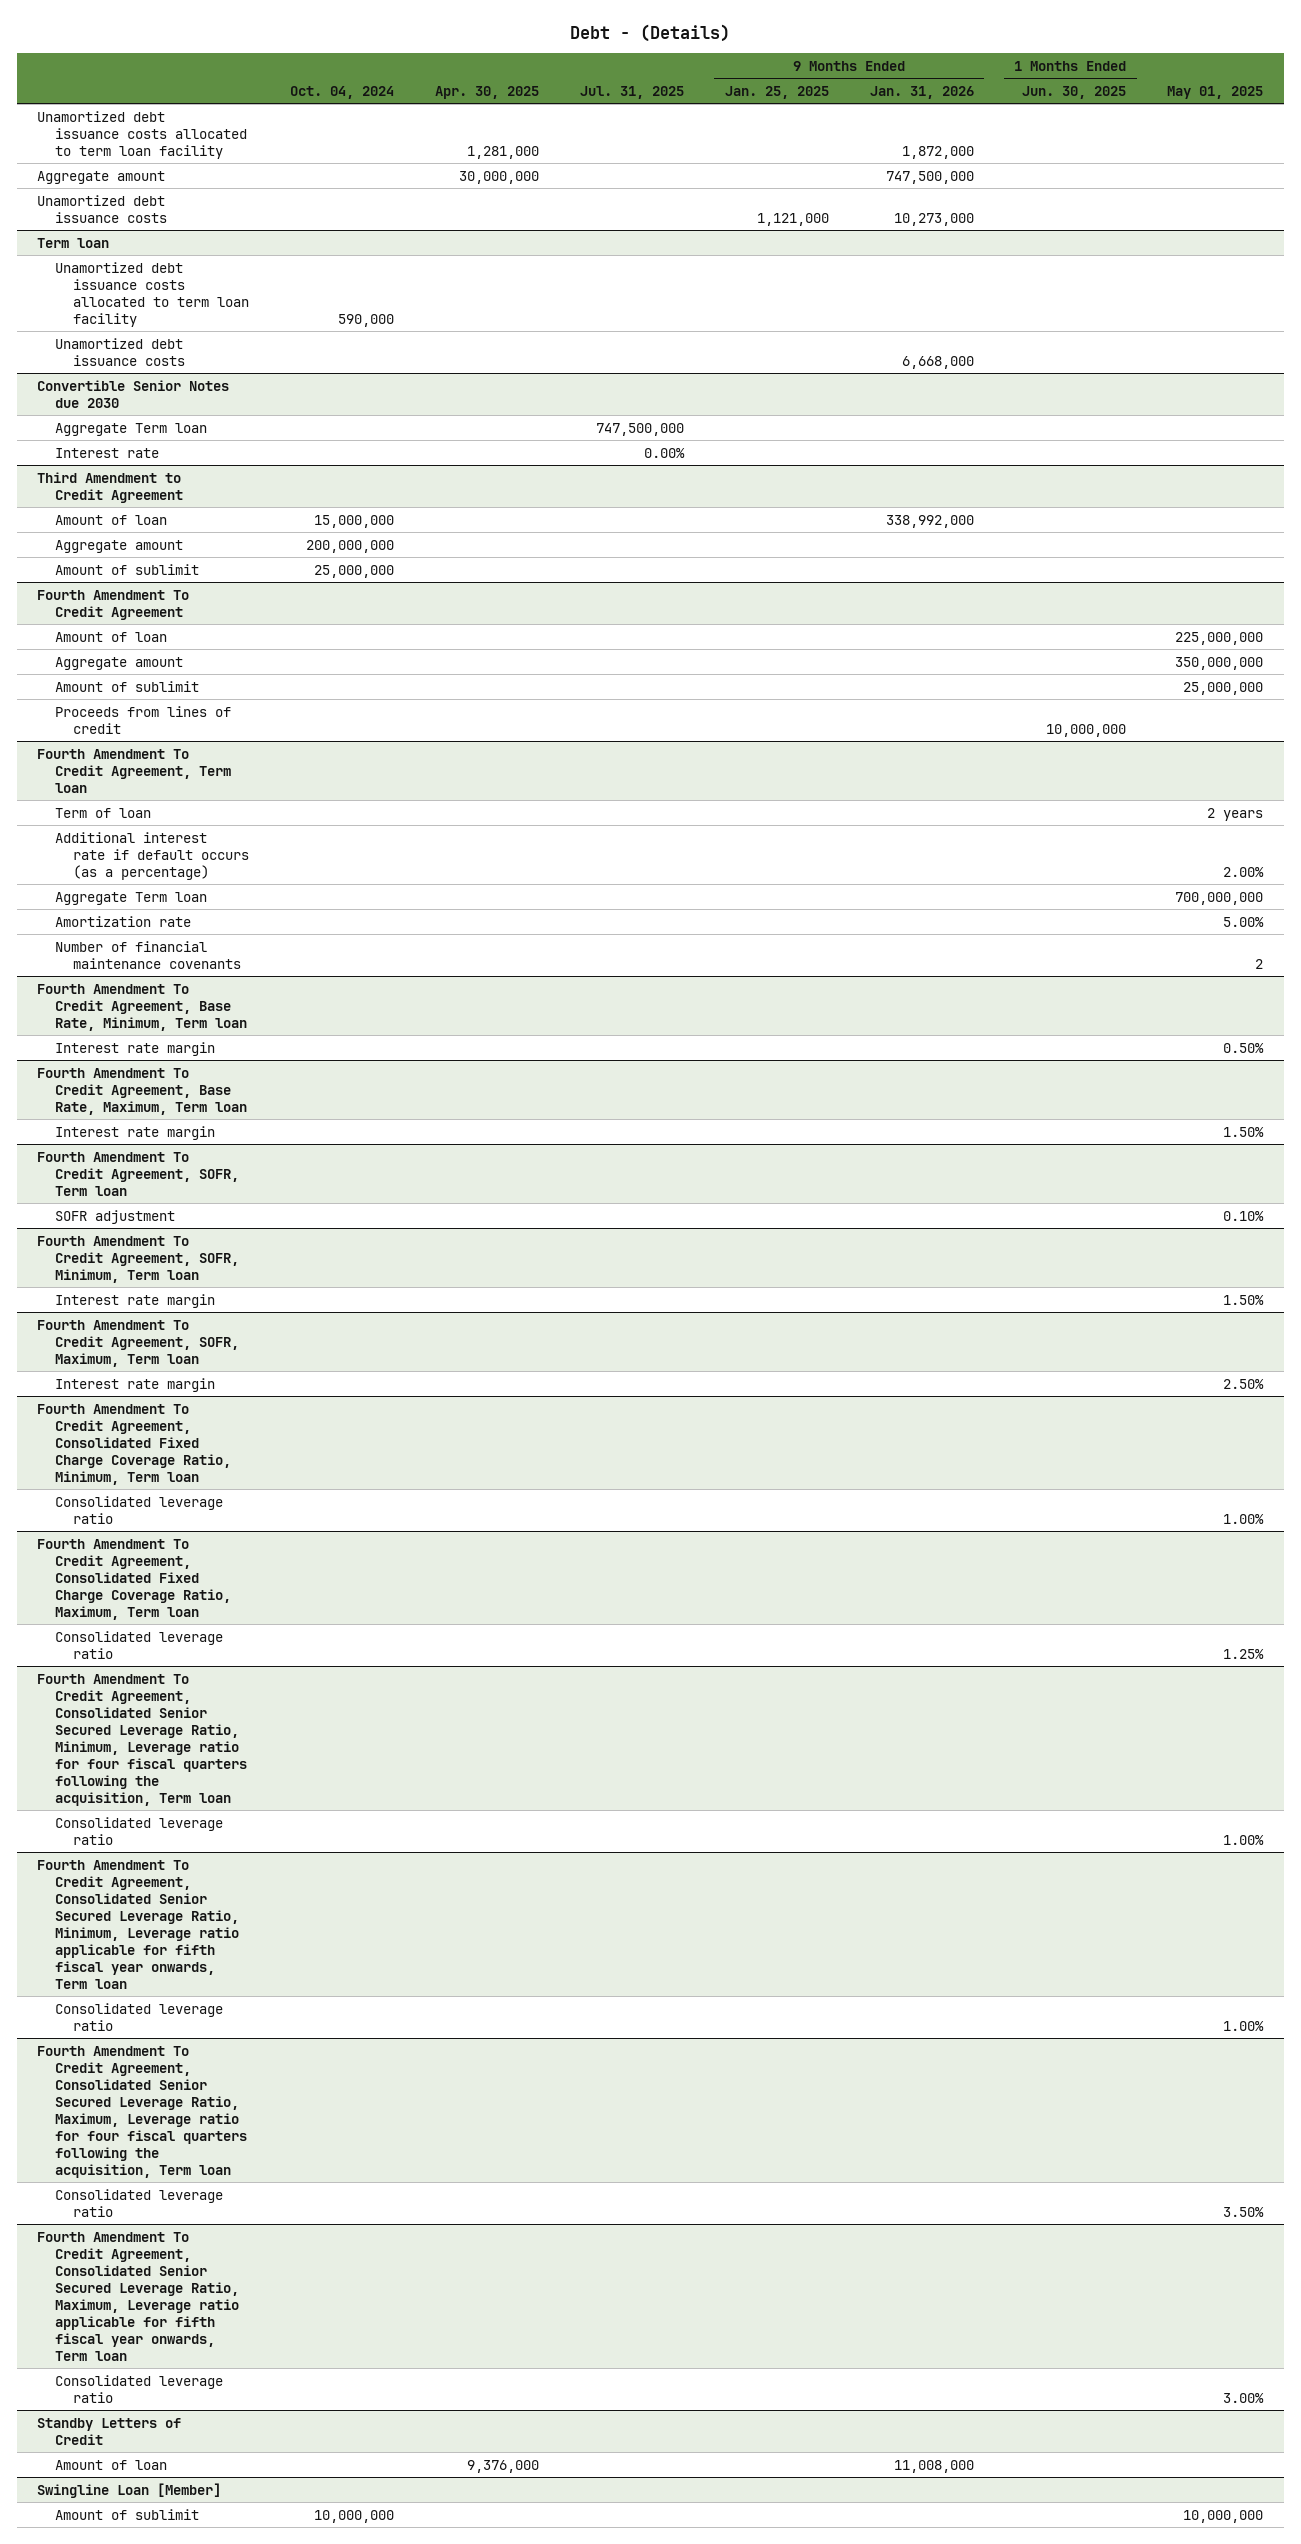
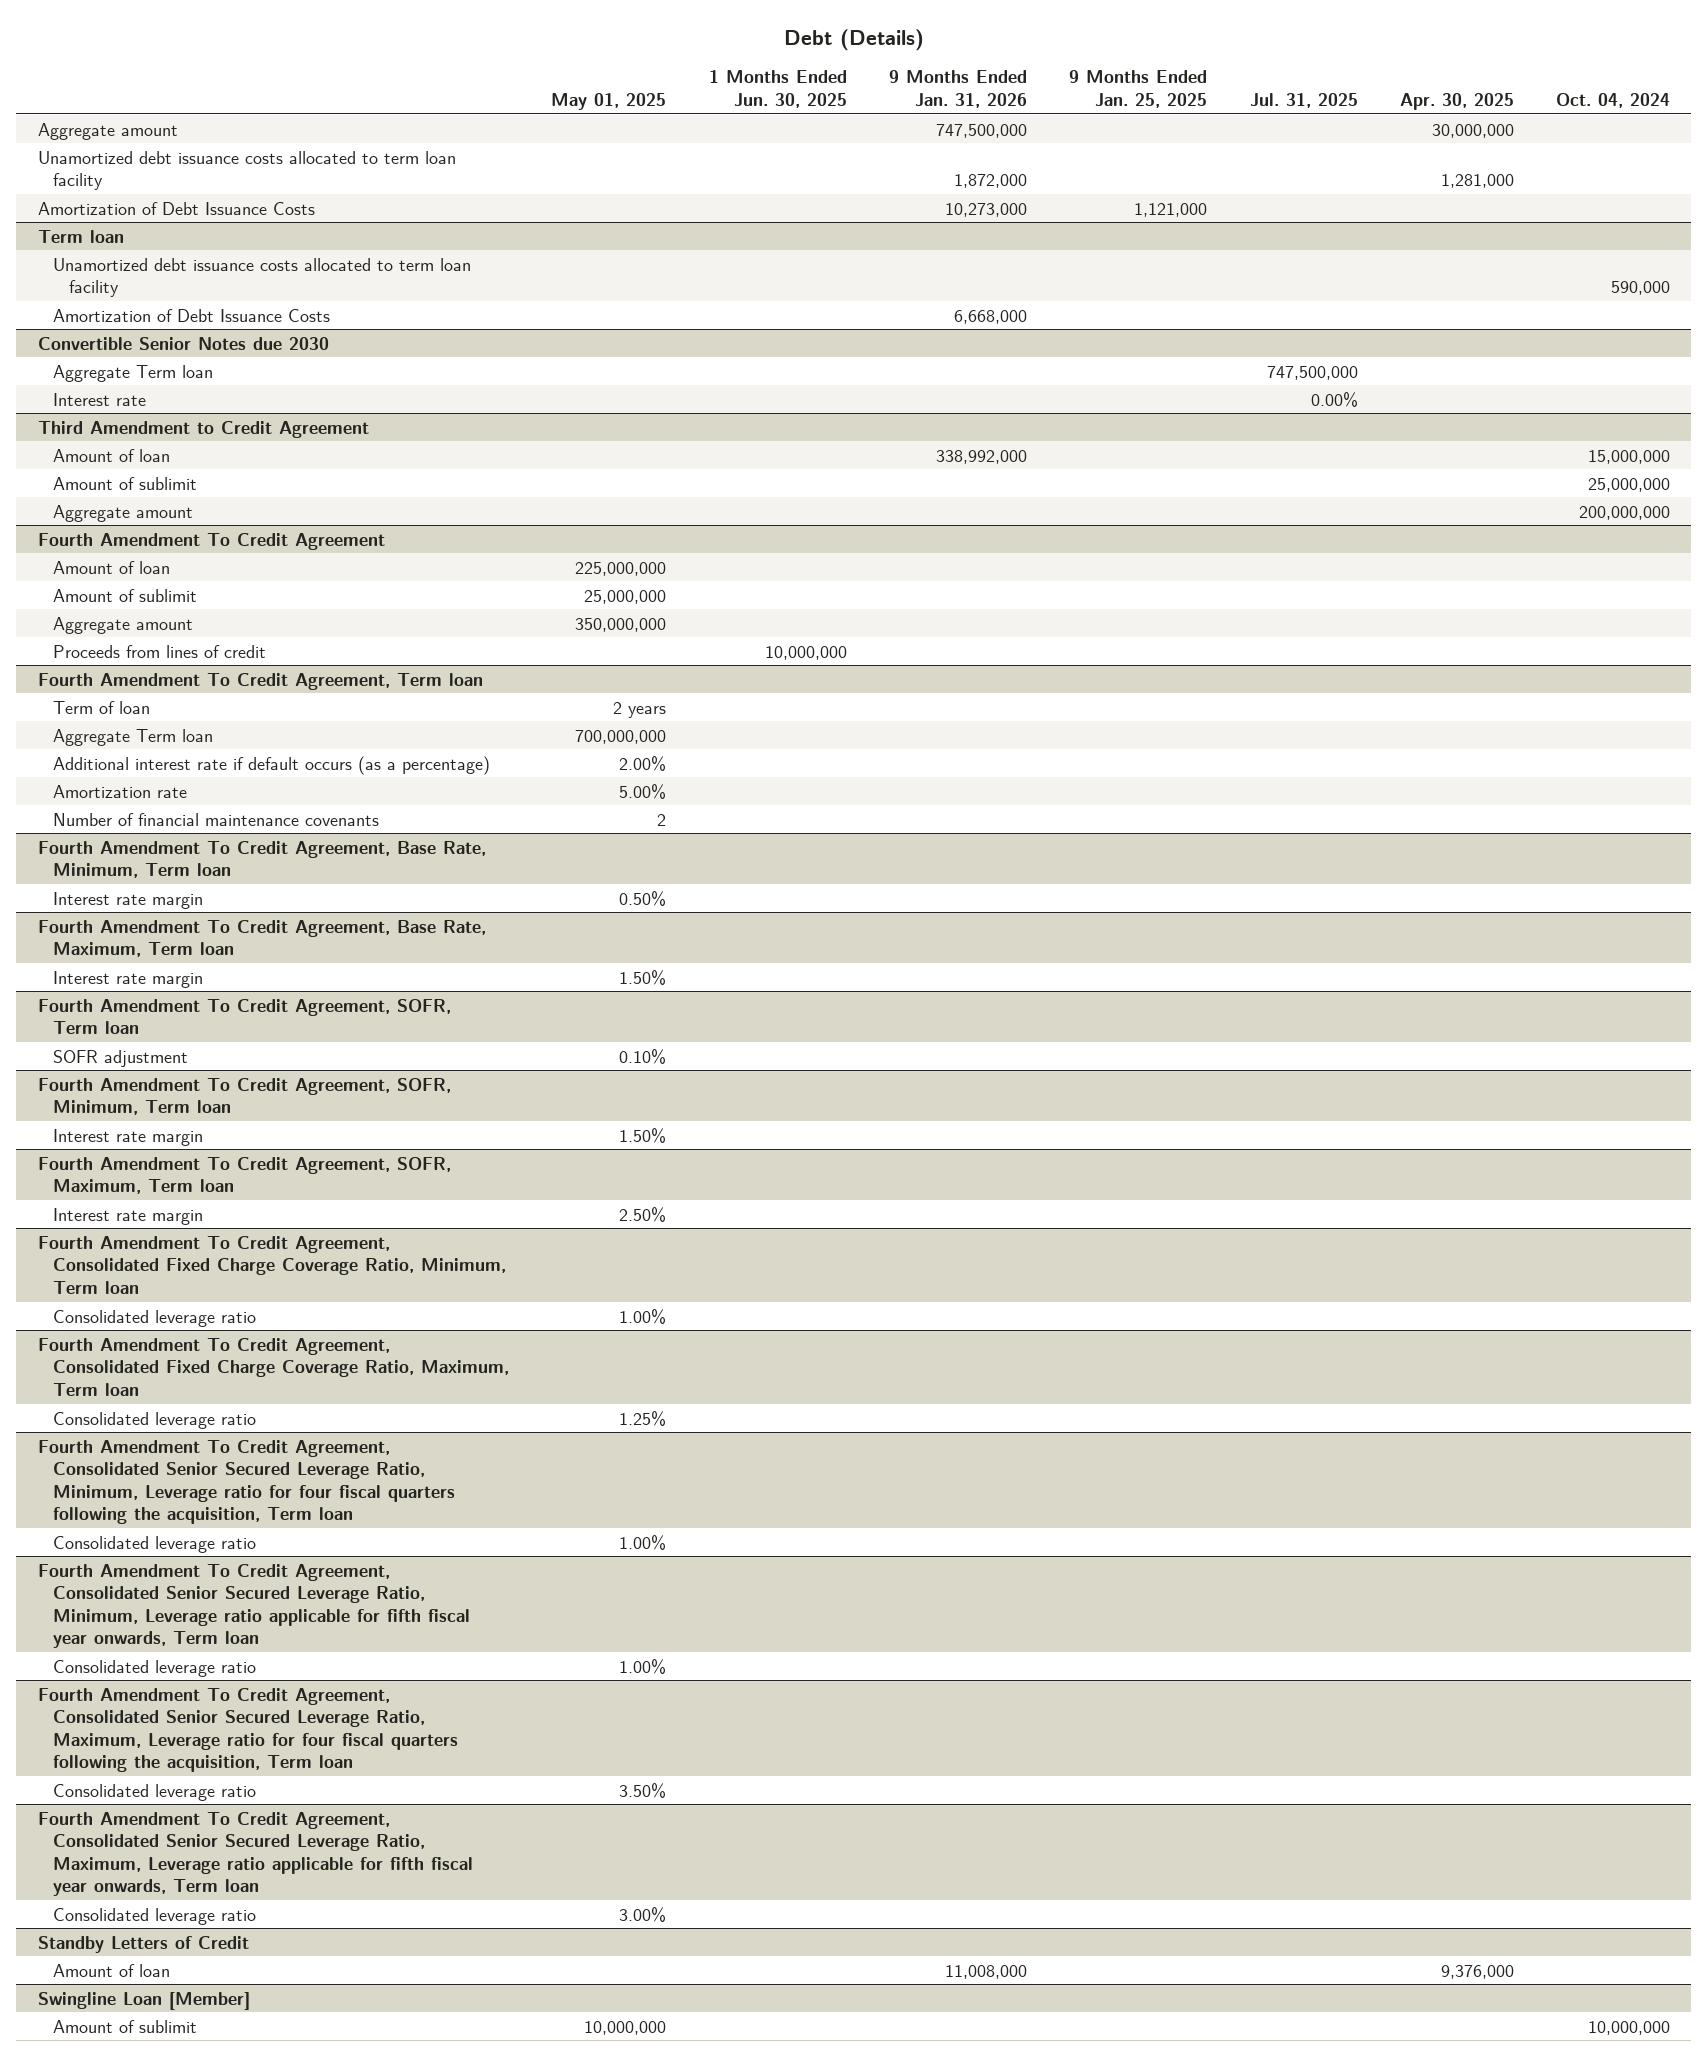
[570,23,731,42] Debt - (Details) -> [783,28,924,51] Debt (Details)
[37,110,248,159] Unamortized debt issuance costs allocated to term loan facility -> [37,150,456,191] Unamortized debt issuance costs allocated to term loan facility
[37,194,168,223] Unamortized debt issuance costs -> [37,201,315,215] Amortization of Debt Issuance Costs
[55,337,185,366] Unamortized debt issuance costs -> [53,308,331,322] Amortization of Debt Issuance Costs
[55,539,184,553] Aggregate amount -> [53,504,194,522] Aggregate amount
[55,656,184,670] Aggregate amount -> [53,616,194,634] Aggregate amount
[55,831,249,880] Additional interest rate if default occurs (as a percentage) -> [53,755,491,775] Additional interest rate if default occurs (as a percentage)

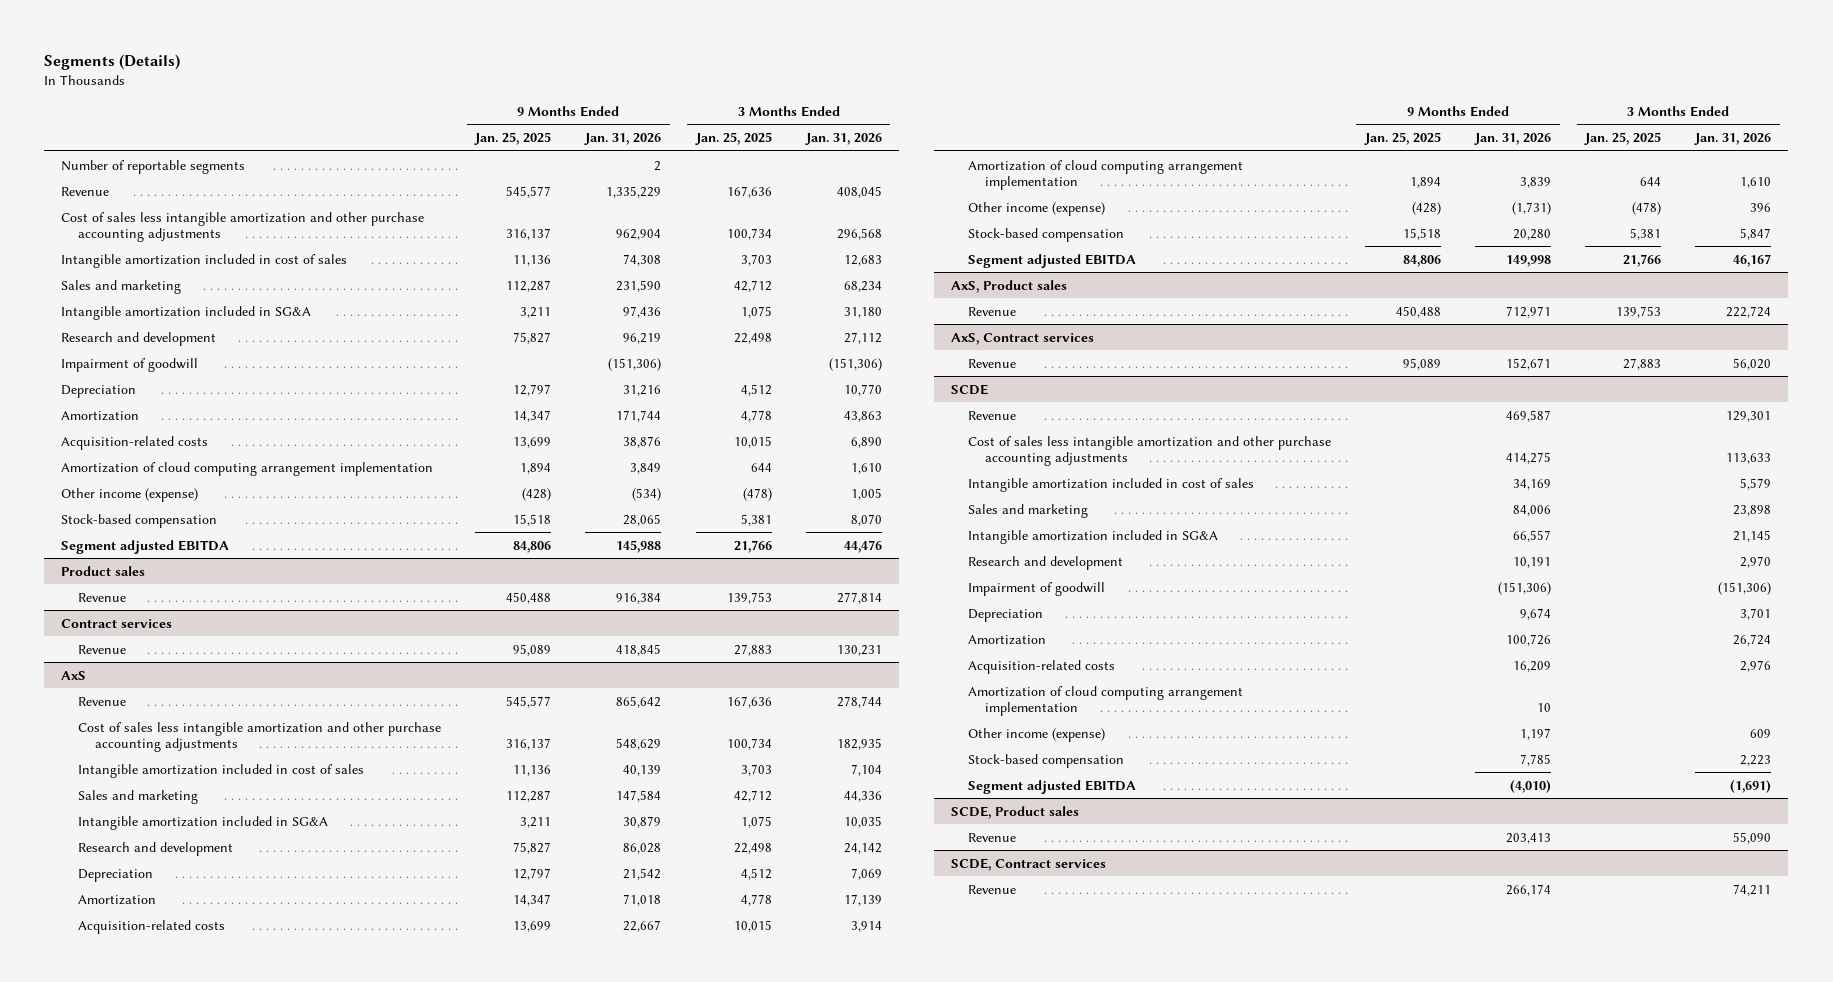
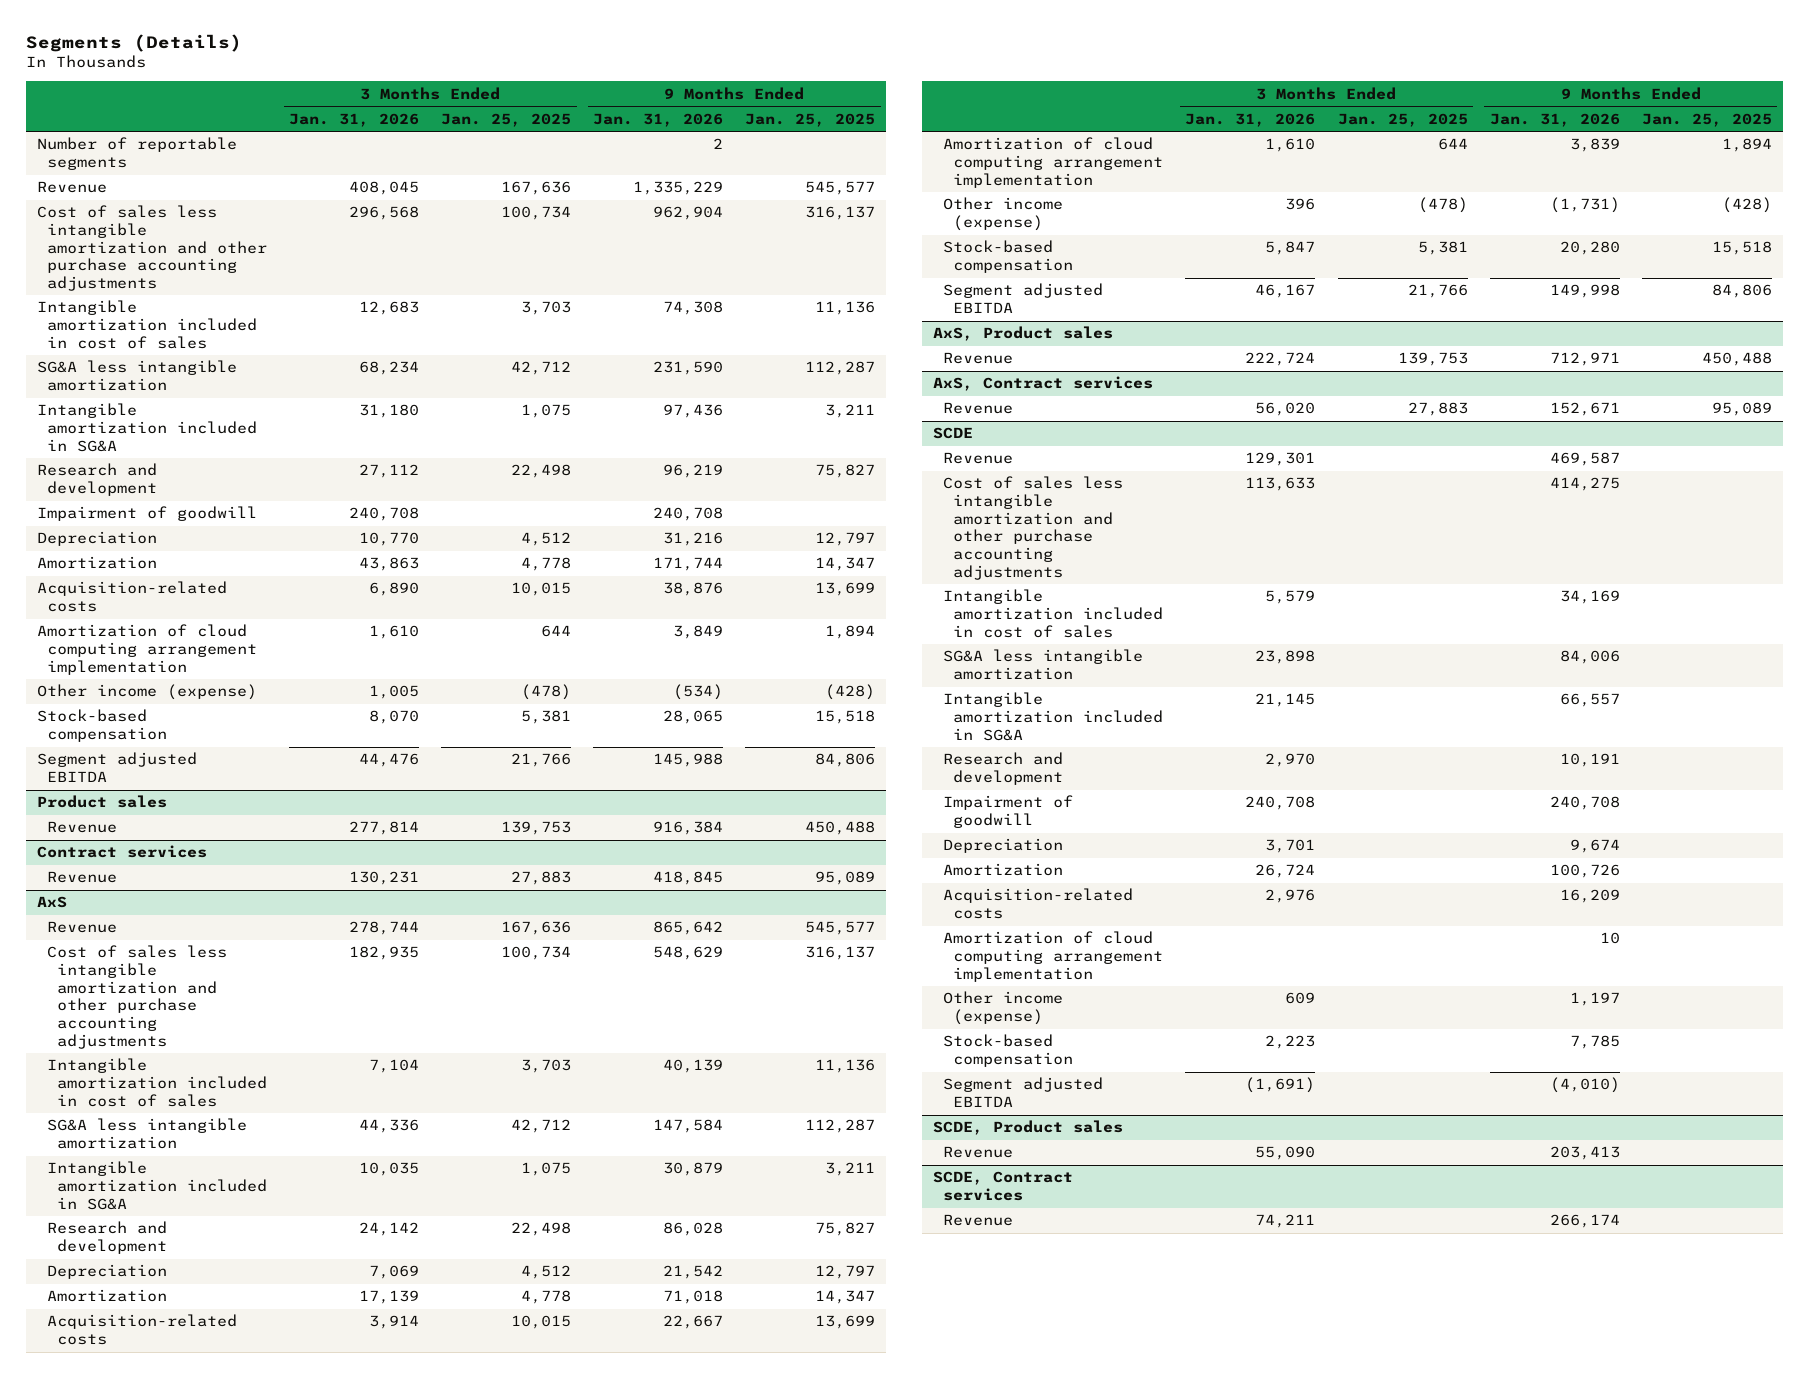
[61,279,182,294] Sales and marketing -> [36,360,237,392] SG&A less intangible amortization
[608,357,662,371] (151,306) -> [653,507,724,522] 240,708
[828,357,882,371] (151,306) -> [349,507,420,522] 240,708
[78,789,199,804] Sales and marketing -> [46,1118,247,1150] SG&A less intangible amortization
[967,503,1088,518] Sales and marketing -> [943,649,1144,681] SG&A less intangible amortization
[1497,581,1551,595] (151,306) -> [1549,796,1620,811] 240,708
[1718,581,1772,595] (151,306) -> [1245,796,1316,811] 240,708

